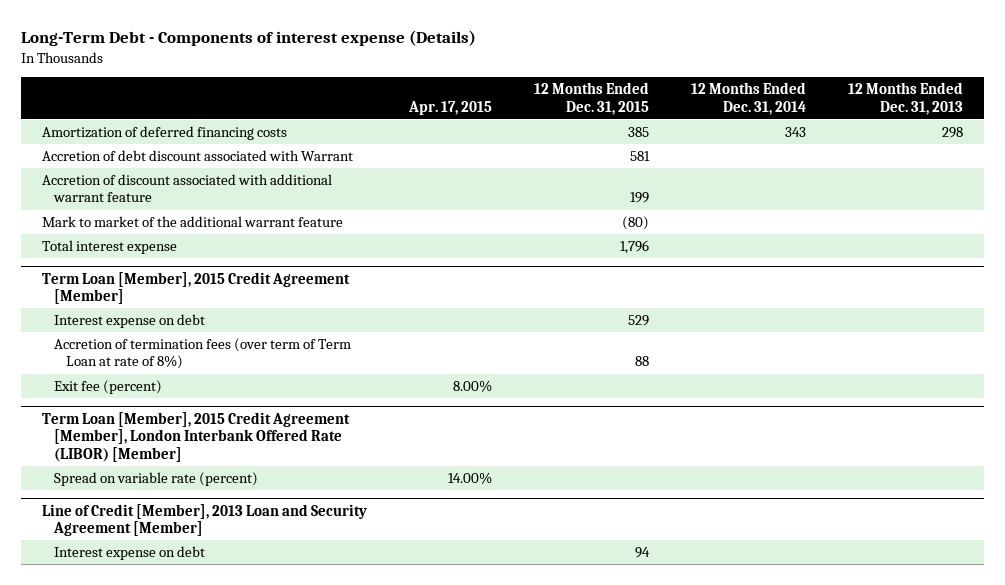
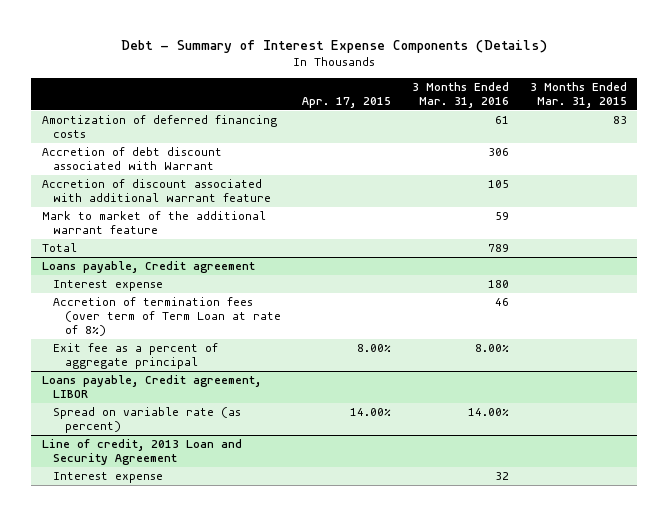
[20,30,476,47] Long-Term Debt - Components of interest expense (Details) -> [121,39,548,53] Debt - Summary of Interest Expense Components (Details)
[534,82,650,115] 12 Months Ended Dec. 31, 2015 -> none
[691,82,807,115] 12 Months Ended Dec. 31, 2014 -> none
[848,82,964,115] 12 Months Ended Dec. 31, 2013 -> none
none -> [411,82,509,109] 3 Months Ended Mar. 31, 2016
none -> [529,82,627,109] 3 Months Ended Mar. 31, 2015
[41,239,177,254] Total interest expense -> [41,242,77,252] Total
[41,271,350,305] Term Loan [Member], 2015 Credit Agreement [Member] -> [41,260,255,273] Loans payable, Credit agreement
[53,313,205,328] Interest expense on debt -> [53,279,164,291] Interest expense
[41,411,350,462] Term Loan [Member], 2015 Credit Agreement [Member], London Interbank Offered Rate (LIBOR) [Member] -> none
[53,471,258,486] Spread on variable rate (percent) -> none
[53,379,162,394] Exit fee (percent) -> [53,342,219,370] Exit fee as a percent of aggregate principal
none -> [41,374,261,399] Loans payable, Credit agreement, LIBOR
none -> [53,406,242,434] Spread on variable rate (as percent)
[41,503,367,537] Line of Credit [Member], 2013 Loan and Security Agreement [Member] -> [41,438,242,466] Line of credit, 2013 Loan and Security Agreement
[53,545,205,560] Interest expense on debt -> [53,471,164,483] Interest expense

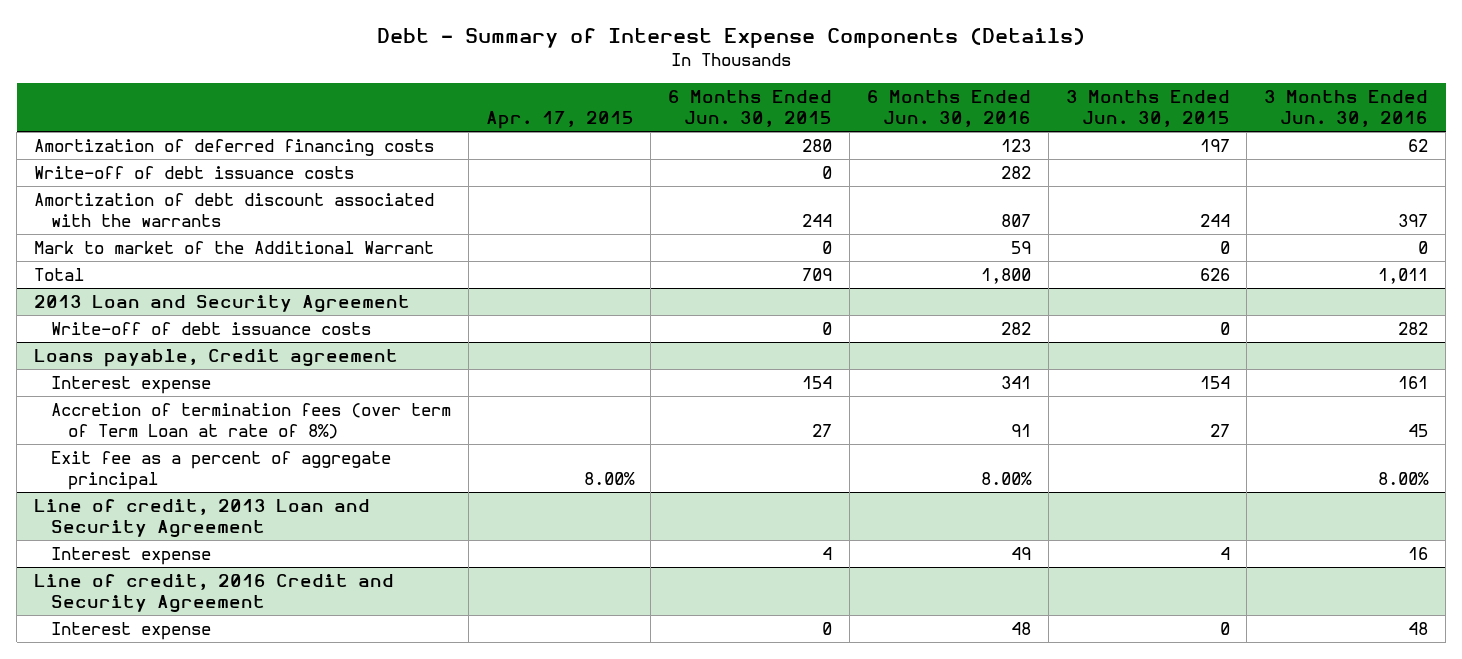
[411,82,509,109] 3 Months Ended Mar. 31, 2016 -> none
[529,82,627,109] 3 Months Ended Mar. 31, 2015 -> none
none -> [668,90,833,128] 6 Months Ended Jun. 30, 2015
none -> [866,90,1031,128] 6 Months Ended Jun. 30, 2016
none -> [1065,90,1230,128] 3 Months Ended Jun. 30, 2015
none -> [1264,90,1429,128] 3 Months Ended Jun. 30, 2016
[41,178,272,203] Accretion of discount associated with additional warrant feature -> none
none -> [34,165,355,179] Write-off of debt issuance costs
[41,146,222,171] Accretion of debt discount associated with Warrant -> [34,192,435,228] Amortization of debt discount associated with the warrants
[41,210,266,235] Mark to market of the additional warrant feature -> [34,240,435,254] Mark to market of the Additional Warrant
none -> [34,294,411,313] 2013 Loan and Security Agreement
none -> [50,321,371,335] Write-off of debt issuance costs
[41,374,261,399] Loans payable, Credit agreement, LIBOR -> none
[53,406,242,434] Spread on variable rate (as percent) -> none
none -> [34,573,395,614] Line of credit, 2016 Credit and Security Agreement
none -> [50,621,211,640] Interest expense

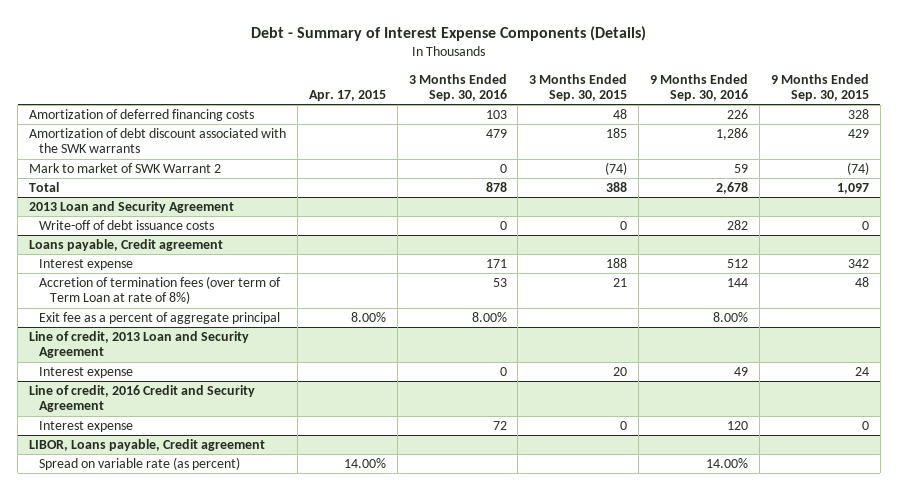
[668,90,833,128] 6 Months Ended Jun. 30, 2015 -> none
[866,90,1031,128] 6 Months Ended Jun. 30, 2016 -> none
[1065,90,1230,128] 3 Months Ended Jun. 30, 2015 -> none
[1264,90,1429,128] 3 Months Ended Jun. 30, 2016 -> none
none -> [408,73,507,102] 3 Months Ended Sep. 30, 2016
none -> [529,73,628,102] 3 Months Ended Sep. 30, 2015
none -> [650,73,749,102] 9 Months Ended Sep. 30, 2016
none -> [770,73,869,102] 9 Months Ended Sep. 30, 2015
[34,165,355,179] Write-off of debt issuance costs -> none
[34,192,435,228] Amortization of debt discount associated with the warrants -> [29,127,287,154] Amortization of debt discount associated with the SWK warrants
[34,240,435,254] Mark to market of the Additional Warrant -> [29,162,222,173] Mark to market of SWK Warrant 2
none -> [29,438,266,451] LIBOR, Loans payable, Credit agreement
none -> [39,456,241,470] Spread on variable rate (as percent)

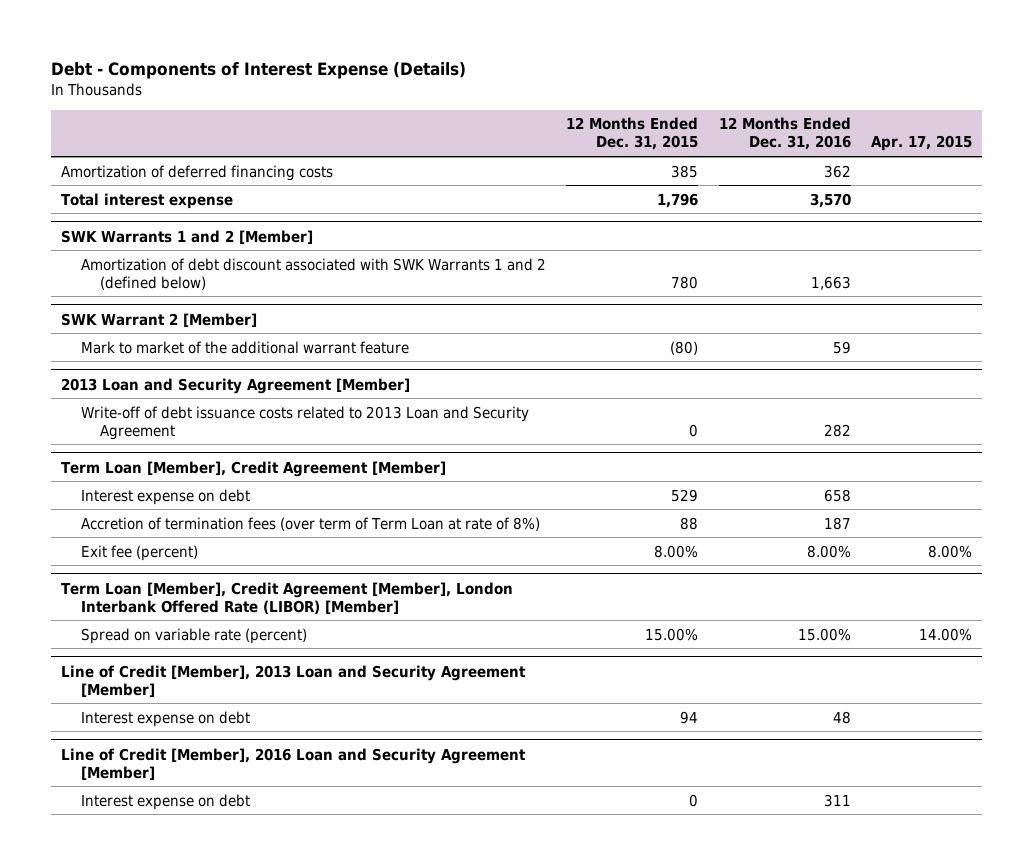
[250,26,646,42] Debt - Summary of Interest Expense Components (Details) -> [51,61,467,79] Debt - Components of Interest Expense (Details)
[408,73,507,102] 3 Months Ended Sep. 30, 2016 -> none
[529,73,628,102] 3 Months Ended Sep. 30, 2015 -> none
[650,73,749,102] 9 Months Ended Sep. 30, 2016 -> none
[770,73,869,102] 9 Months Ended Sep. 30, 2015 -> none
none -> [566,117,699,151] 12 Months Ended Dec. 31, 2015
none -> [718,117,851,151] 12 Months Ended Dec. 31, 2016
[29,127,287,154] Amortization of debt discount associated with the SWK warrants -> none
[29,162,222,173] Mark to market of SWK Warrant 2 -> none
[29,181,60,192] Total -> [61,192,234,209] Total interest expense
none -> [61,229,314,244] SWK Warrants 1 and 2 [Member]
none -> [80,257,546,290] Amortization of debt discount associated with SWK Warrants 1 and 2 (defined below)
none -> [61,312,258,327] SWK Warrant 2 [Member]
none -> [80,340,409,354] Mark to market of the additional warrant feature
[29,200,235,213] 2013 Loan and Security Agreement -> [61,377,411,394] 2013 Loan and Security Agreement [Member]
[39,219,215,230] Write-off of debt issuance costs -> [80,405,529,440] Write-off of debt issuance costs related to 2013 Loan and Security Agreement
[29,238,224,251] Loans payable, Credit agreement -> [61,460,447,477] Term Loan [Member], Credit Agreement [Member]
[39,258,134,270] Interest expense -> [80,488,250,505] Interest expense on debt
[29,438,266,451] LIBOR, Loans payable, Credit agreement -> none
[39,456,241,470] Spread on variable rate (as percent) -> none
[39,311,281,324] Exit fee as a percent of aggregate principal -> [80,544,198,561] Exit fee (percent)
none -> [61,581,514,614] Term Loan [Member], Credit Agreement [Member], London Interbank Offered Rate (LIBOR) [Member]
none -> [80,627,307,644] Spread on variable rate (percent)
[29,330,250,359] Line of credit, 2013 Loan and Security Agreement -> [61,664,527,697] Line of Credit [Member], 2013 Loan and Security Agreement [Member]
[39,366,134,378] Interest expense -> [80,710,250,727] Interest expense on debt
[29,384,256,413] Line of credit, 2016 Credit and Security Agreement -> [61,747,527,780] Line of Credit [Member], 2016 Loan and Security Agreement [Member]
[39,420,134,432] Interest expense -> [80,793,250,810] Interest expense on debt

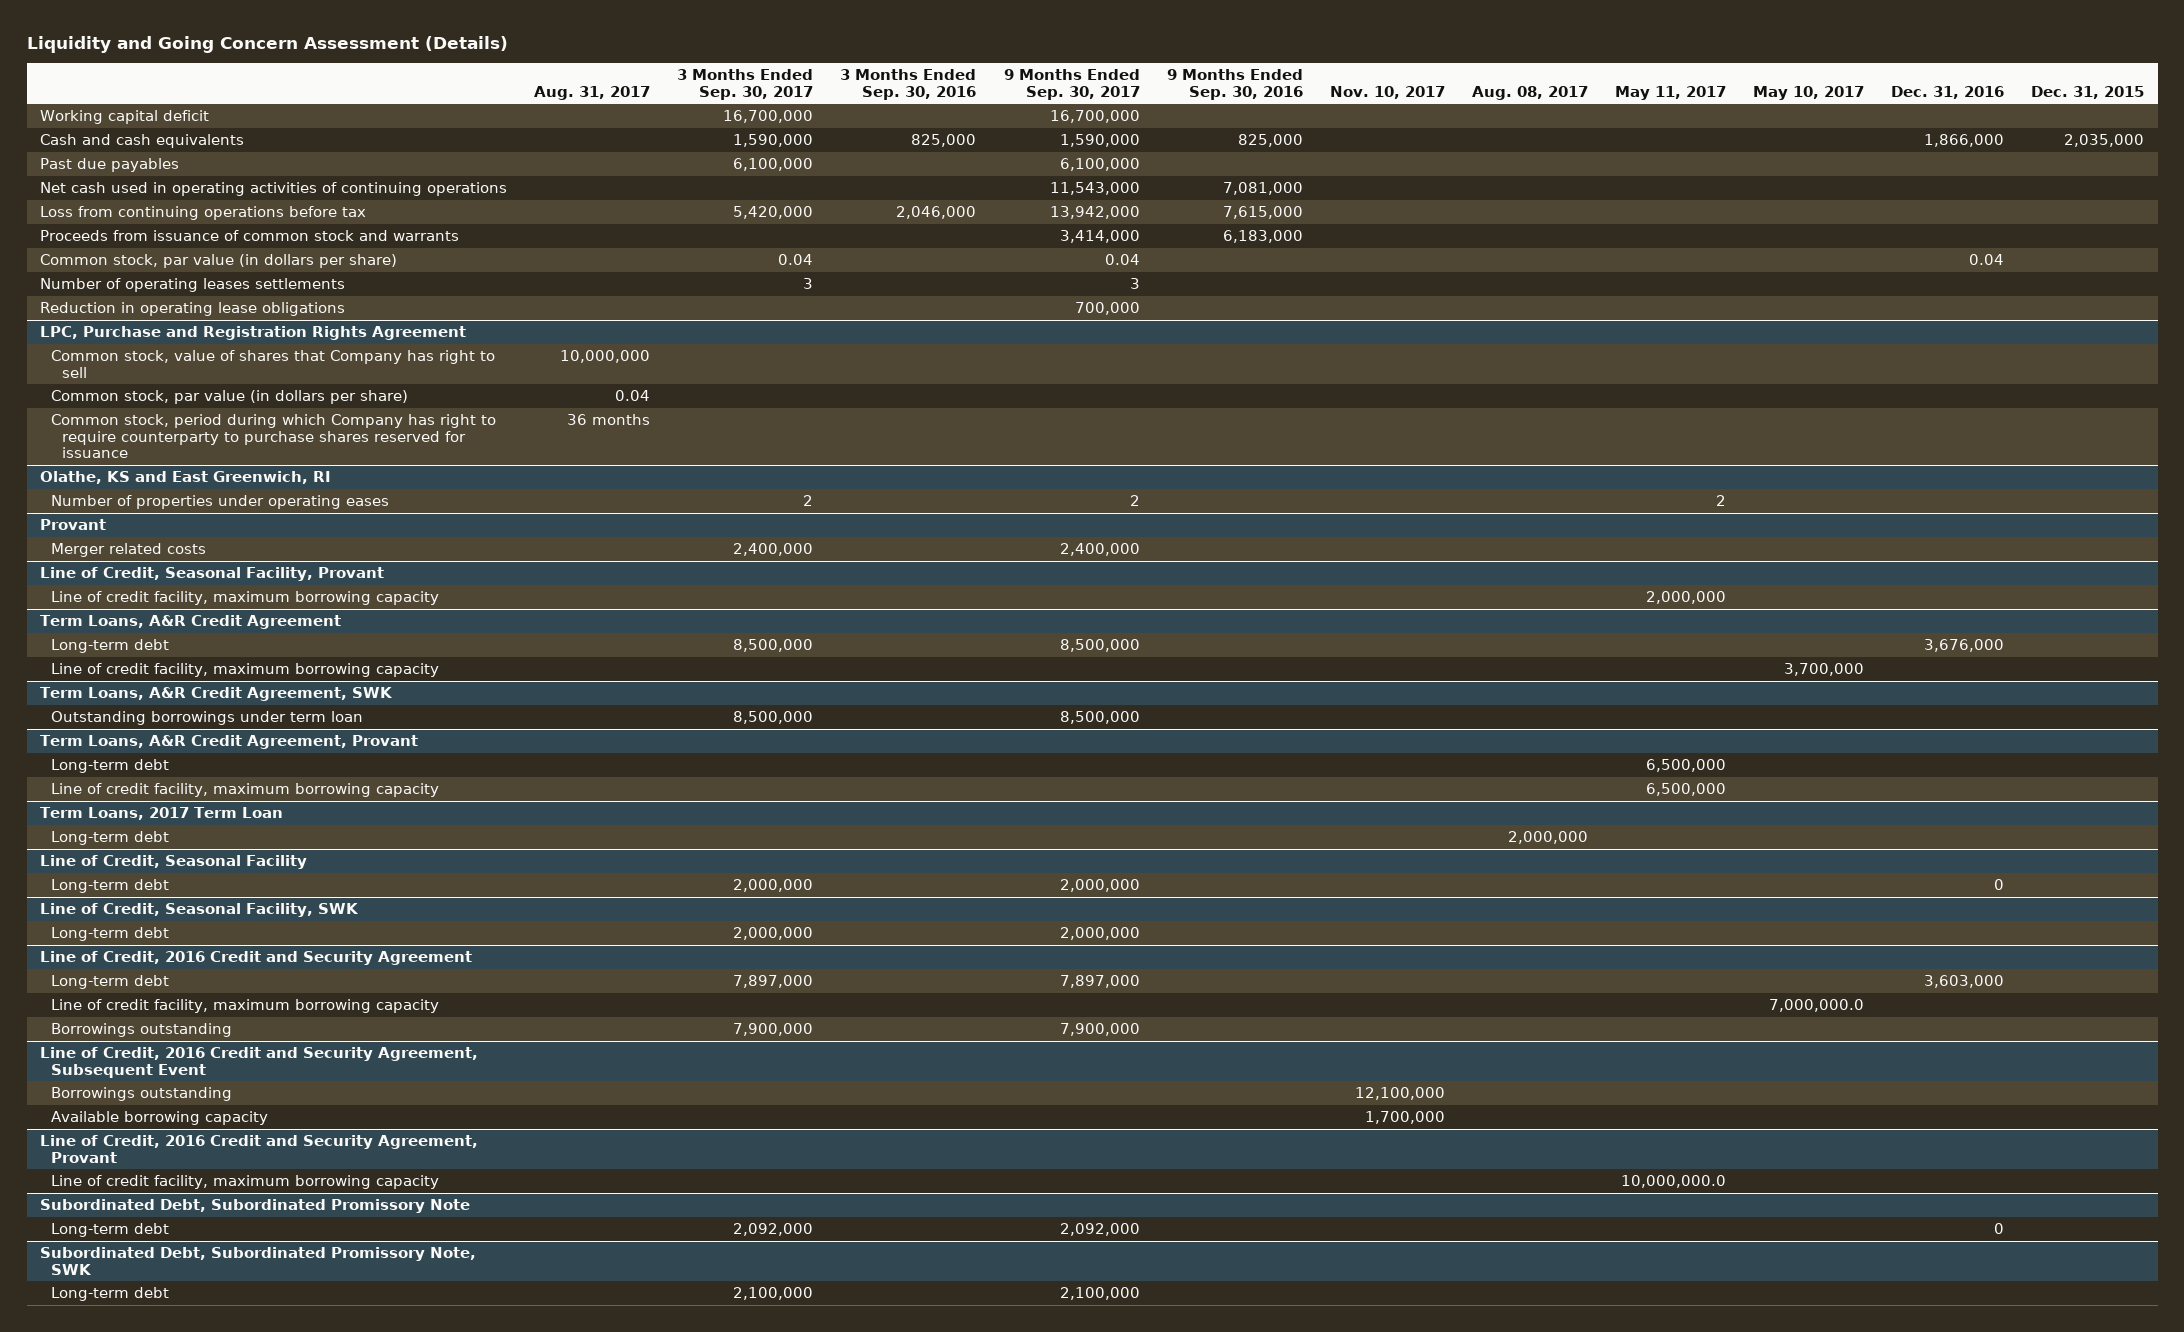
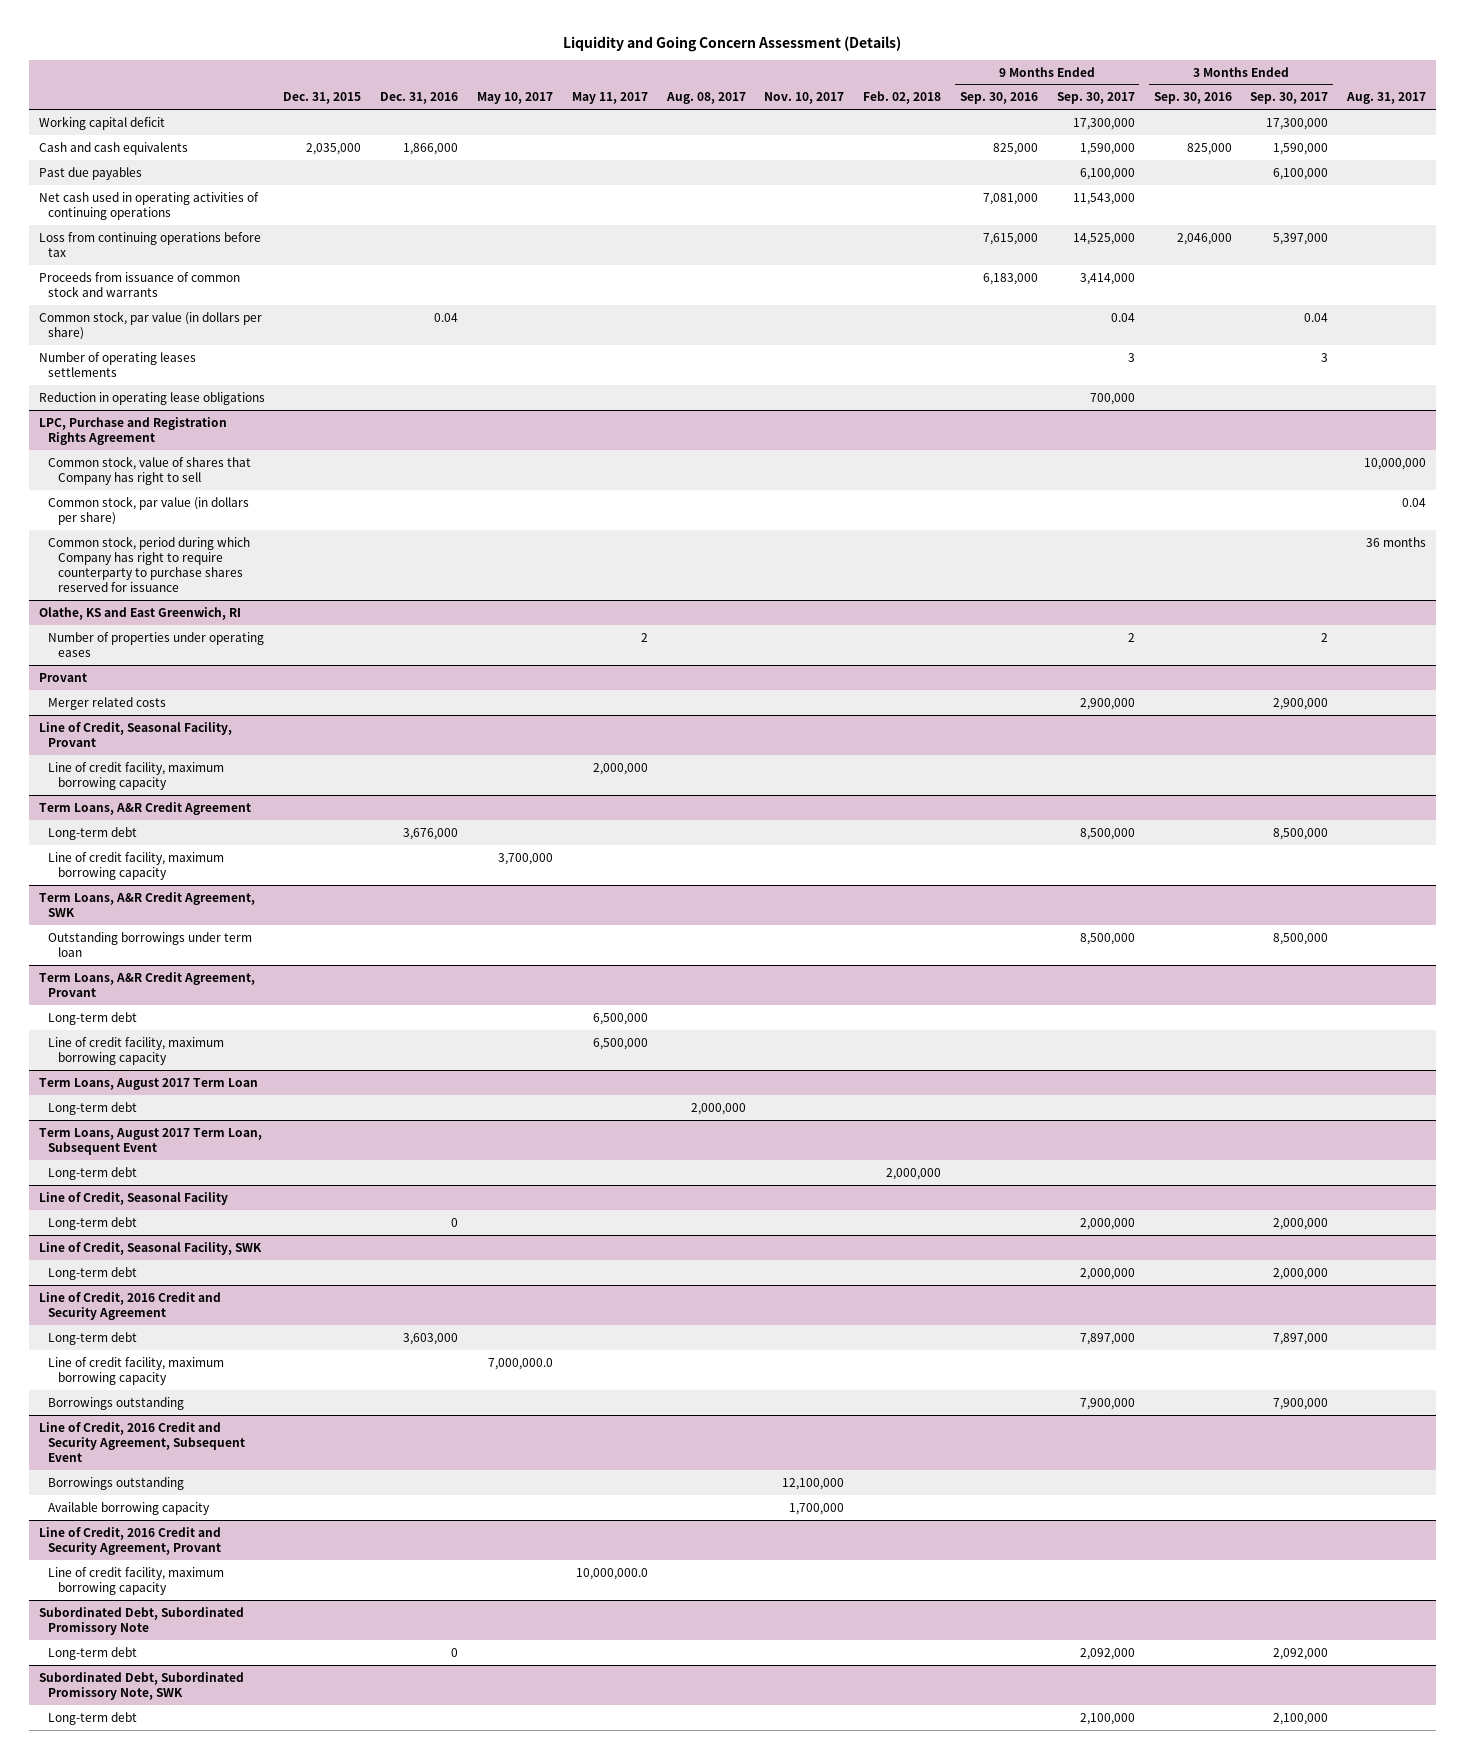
none -> [863,91,942,105] Feb. 02, 2018
[723,109,814,123] 16,700,000 -> [1266,117,1329,130] 17,300,000
[1049,109,1140,123] 16,700,000 -> [1072,117,1135,130] 17,300,000
[733,205,814,219] 5,420,000 -> [1273,232,1329,245] 5,397,000
[1049,205,1140,219] 13,942,000 -> [1072,232,1135,245] 14,525,000
[733,542,814,556] 2,400,000 -> [1273,697,1329,710] 2,900,000
[1059,542,1140,556] 2,400,000 -> [1079,697,1135,710] 2,900,000
[40,806,284,820] Term Loans, 2017 Term Loan -> [38,1077,258,1090] Term Loans, August 2017 Term Loan
none -> [38,1127,262,1155] Term Loans, August 2017 Term Loan, Subsequent Event
none -> [48,1166,138,1180] Long-term debt

